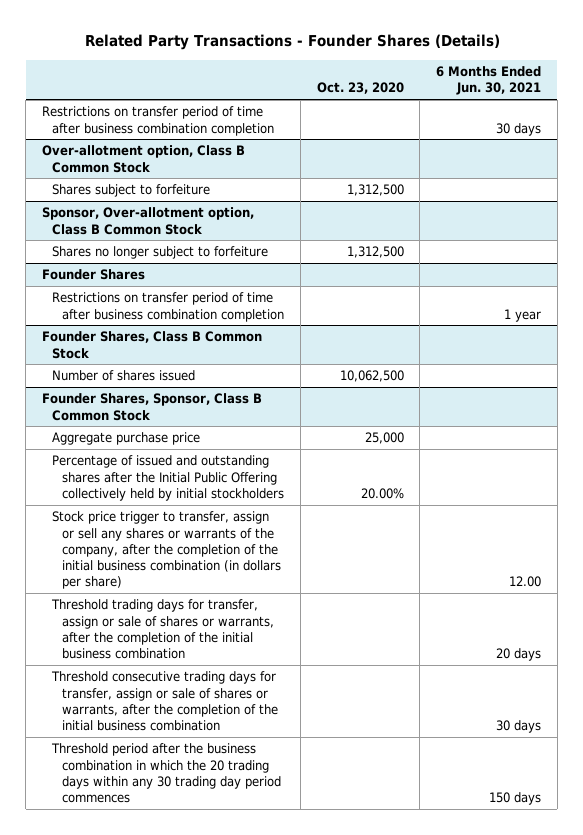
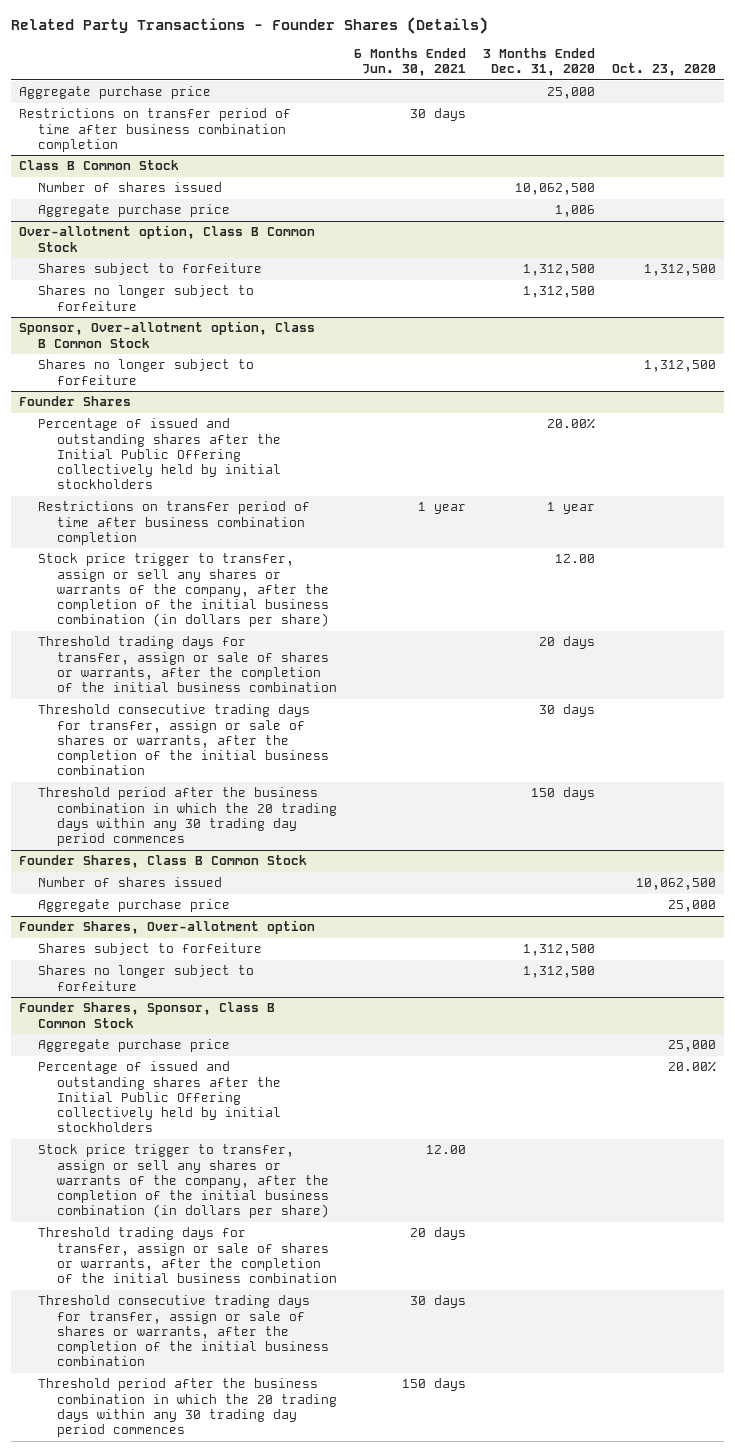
none -> [483,47,596,77] 3 Months Ended Dec. 31, 2020
none -> [19,86,212,100] Aggregate purchase price
none -> [19,160,180,171] Class B Common Stock
none -> [38,182,223,193] Number of shares issued
none -> [38,204,231,218] Aggregate purchase price
none -> [38,285,255,311] Shares no longer subject to forfeiture
none -> [38,418,282,490] Percentage of issued and outstanding shares after the Initial Public Offering collectively held by initial stockholders
none -> [38,553,330,628] Stock price trigger to transfer, assign or sell any shares or warrants of the company, after the completion of the initial business combination (in dollars per share)
none -> [38,636,338,692] Threshold trading days for transfer, assign or sale of shares or warrants, after the completion of the initial business combination
none -> [38,704,330,776] Threshold consecutive trading days for transfer, assign or sale of shares or warrants, after the completion of the initial business combination
none -> [38,787,338,846] Threshold period after the business combination in which the 20 trading days within any 30 trading day period commences
none -> [38,899,231,913] Aggregate purchase price
none -> [19,920,316,935] Founder Shares, Over-allotment option
none -> [38,943,263,956] Shares subject to forfeiture
none -> [38,965,255,991] Shares no longer subject to forfeiture

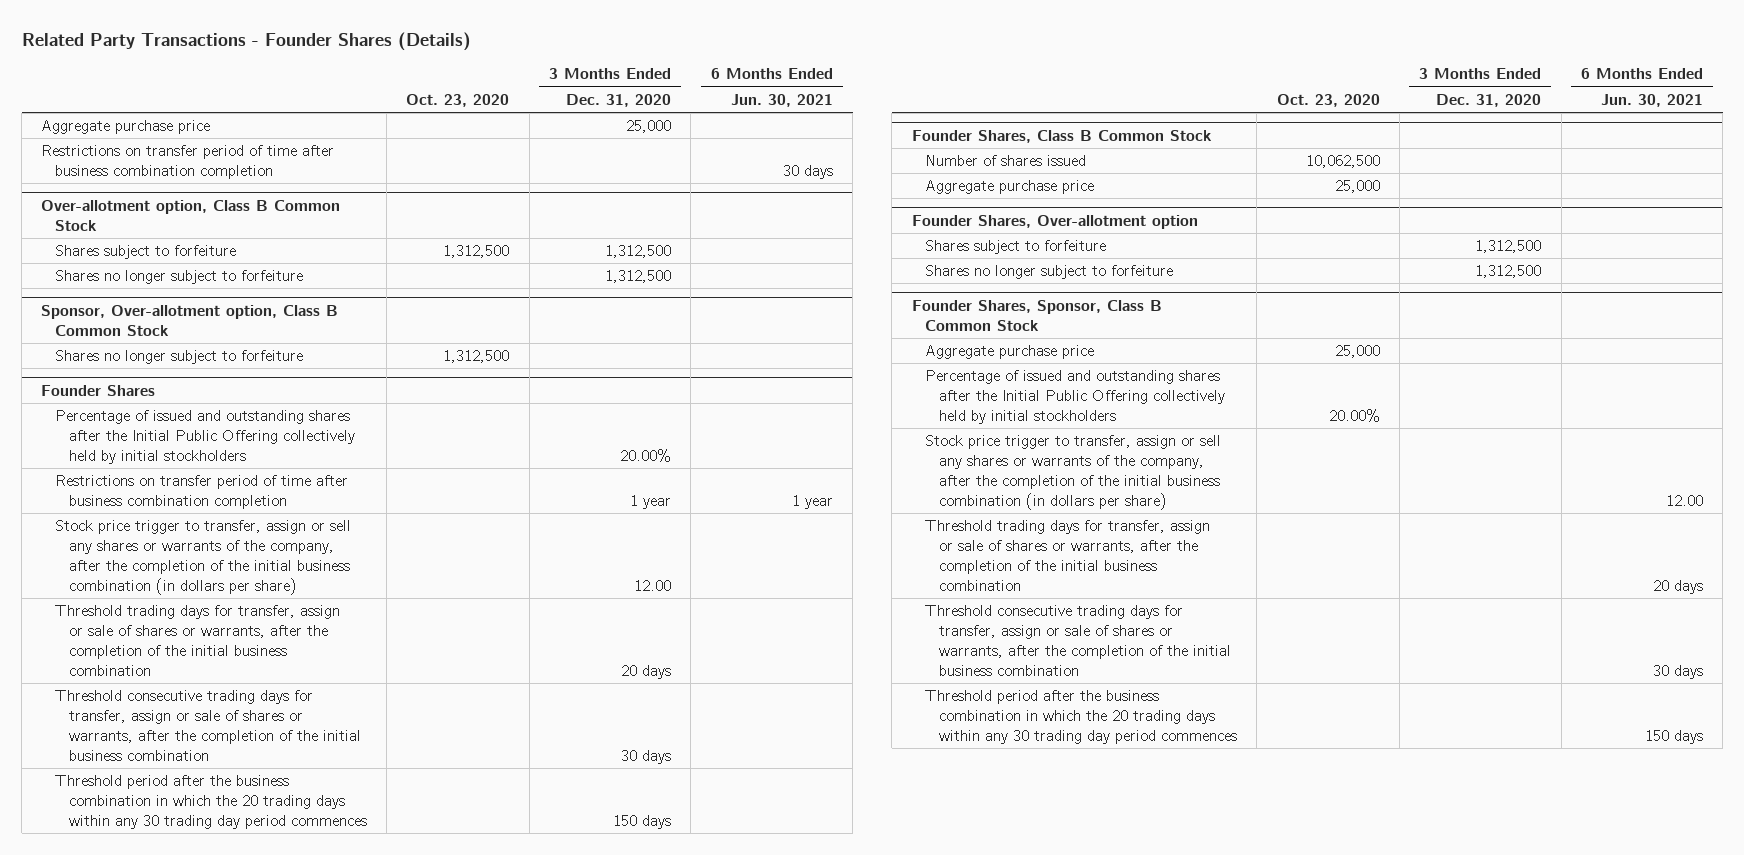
[19,160,180,171] Class B Common Stock -> none
[38,182,223,193] Number of shares issued -> none
[38,204,231,218] Aggregate purchase price -> none

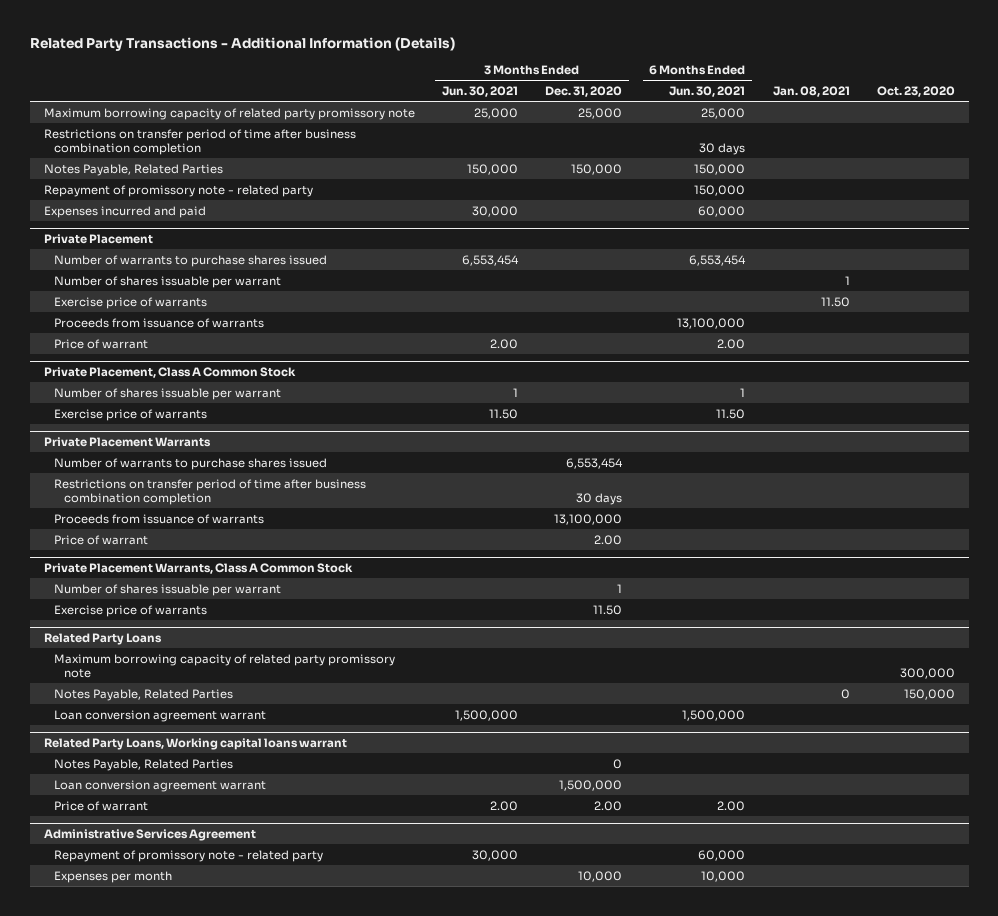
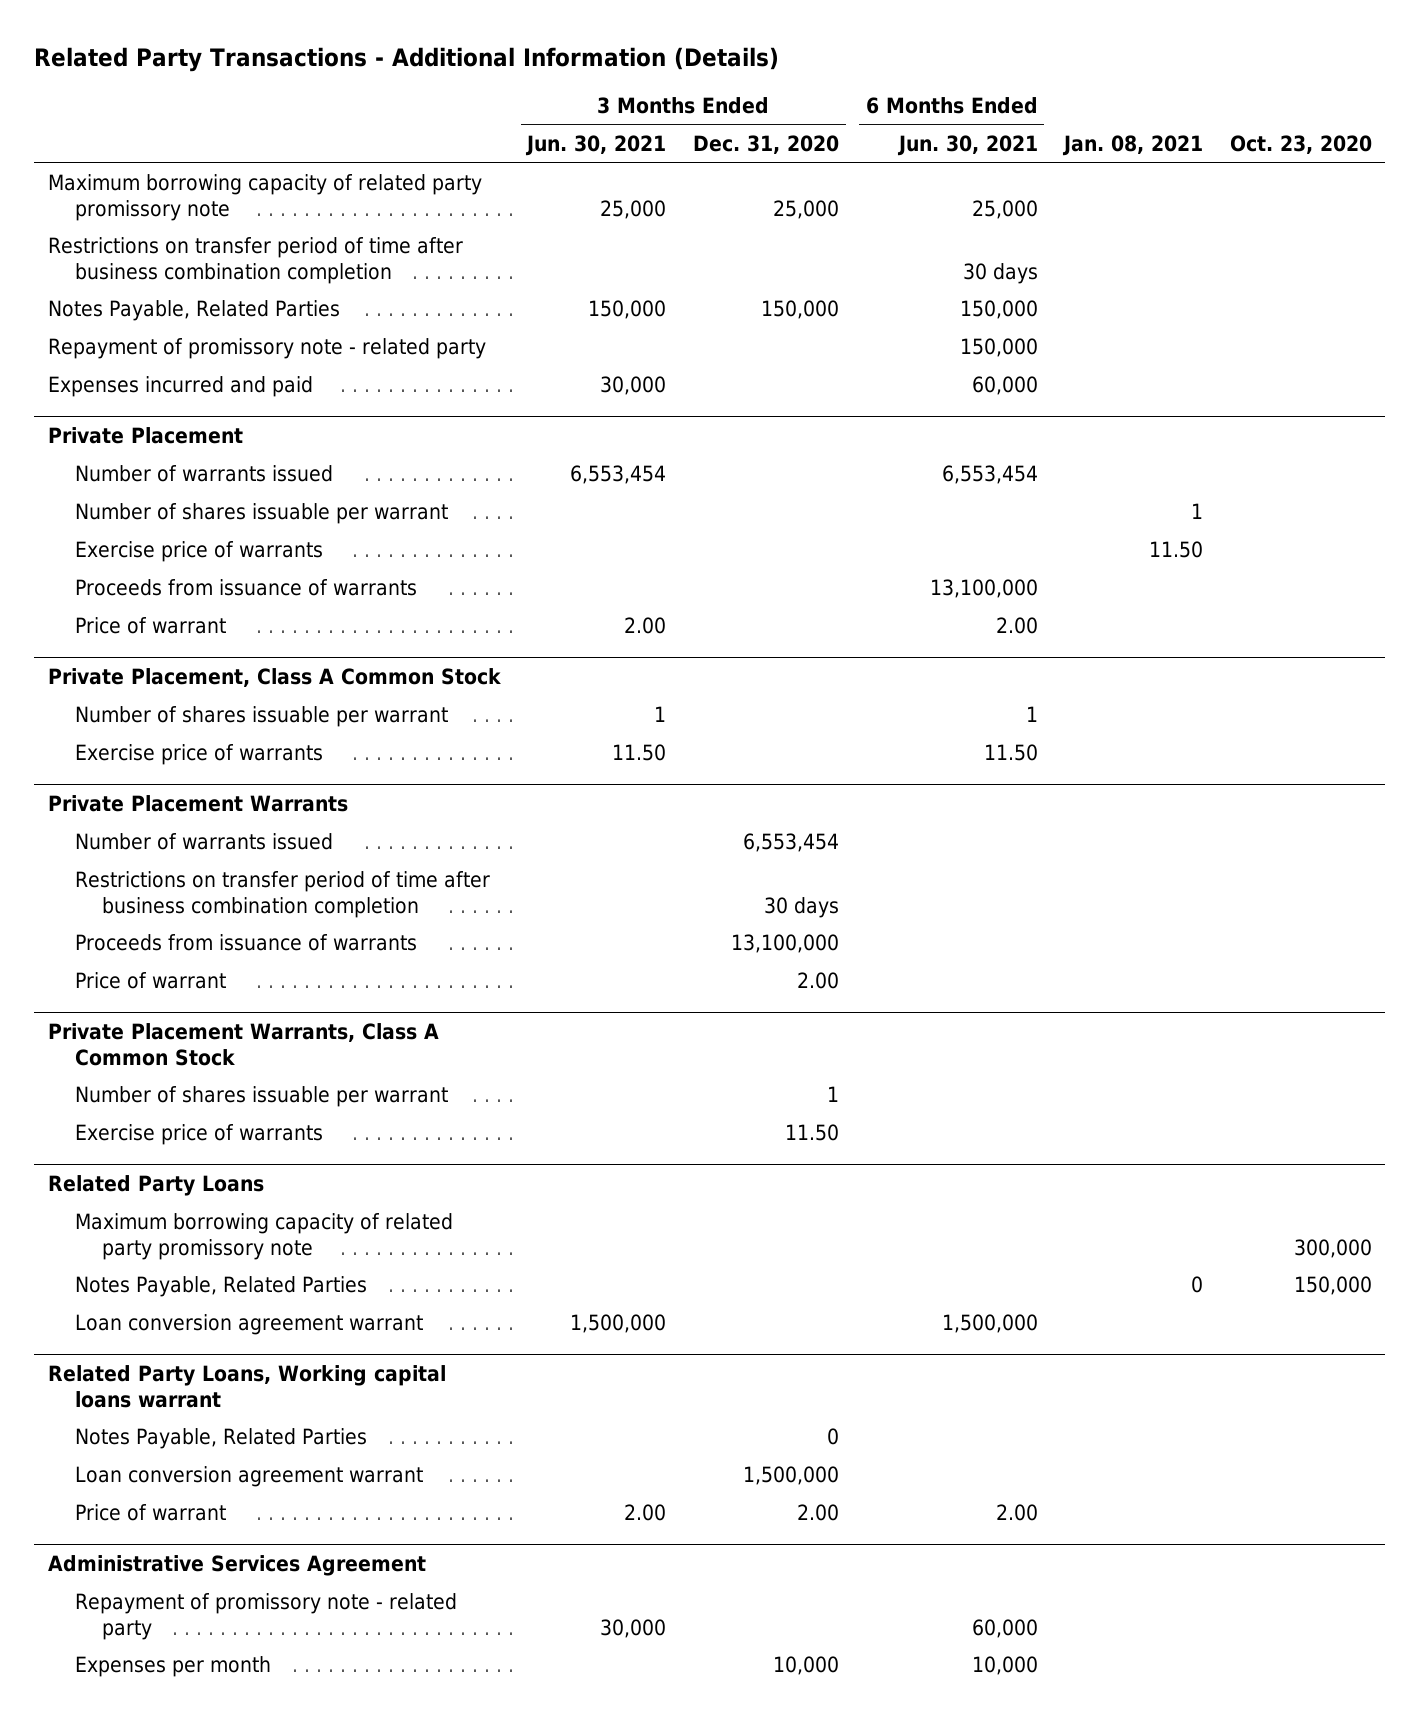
[53,254,327,267] Number of warrants to purchase shares issued -> [75,465,334,483] Number of warrants issued
[53,457,327,470] Number of warrants to purchase shares issued -> [75,833,334,851] Number of warrants issued

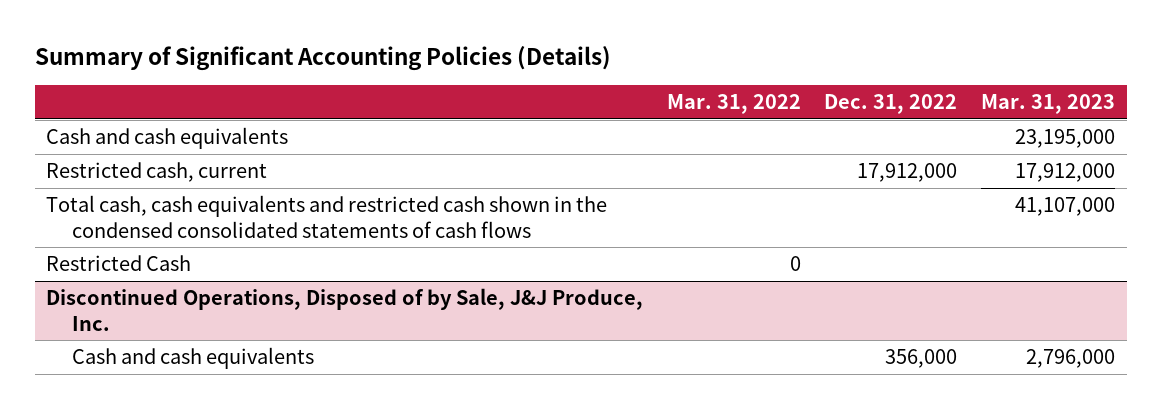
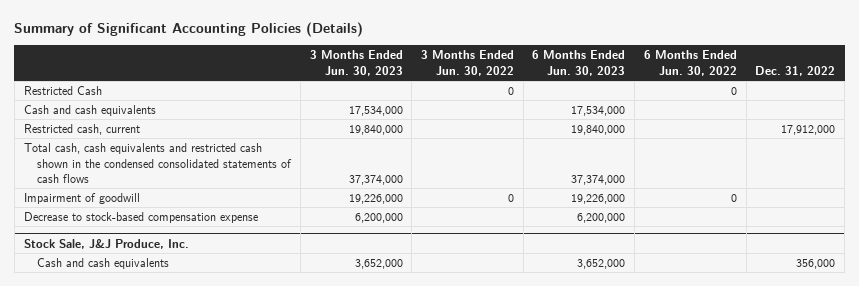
[666,94,801,115] Mar. 31, 2022 -> none
[980,94,1115,115] Mar. 31, 2023 -> none
none -> [309,50,403,76] 3 Months Ended Jun. 30, 2023
none -> [421,50,515,76] 3 Months Ended Jun. 30, 2022
none -> [532,50,626,76] 6 Months Ended Jun. 30, 2023
none -> [643,50,737,76] 6 Months Ended Jun. 30, 2022
[46,255,192,272] Restricted Cash -> [23,85,102,95] Restricted Cash
none -> [23,192,140,204] Impairment of goodwill
none -> [23,211,258,223] Decrease to stock-based compensation expense
[46,288,644,331] Discontinued Operations, Disposed of by Sale, J&J Produce, Inc. -> [23,238,189,249] Stock Sale, J&J Produce, Inc.

